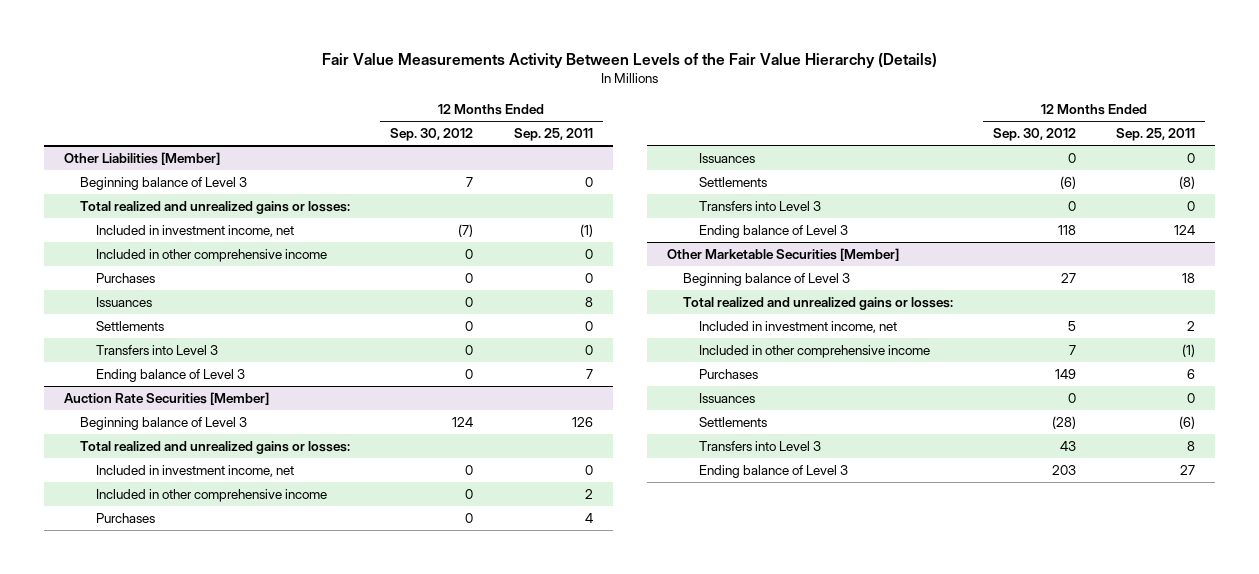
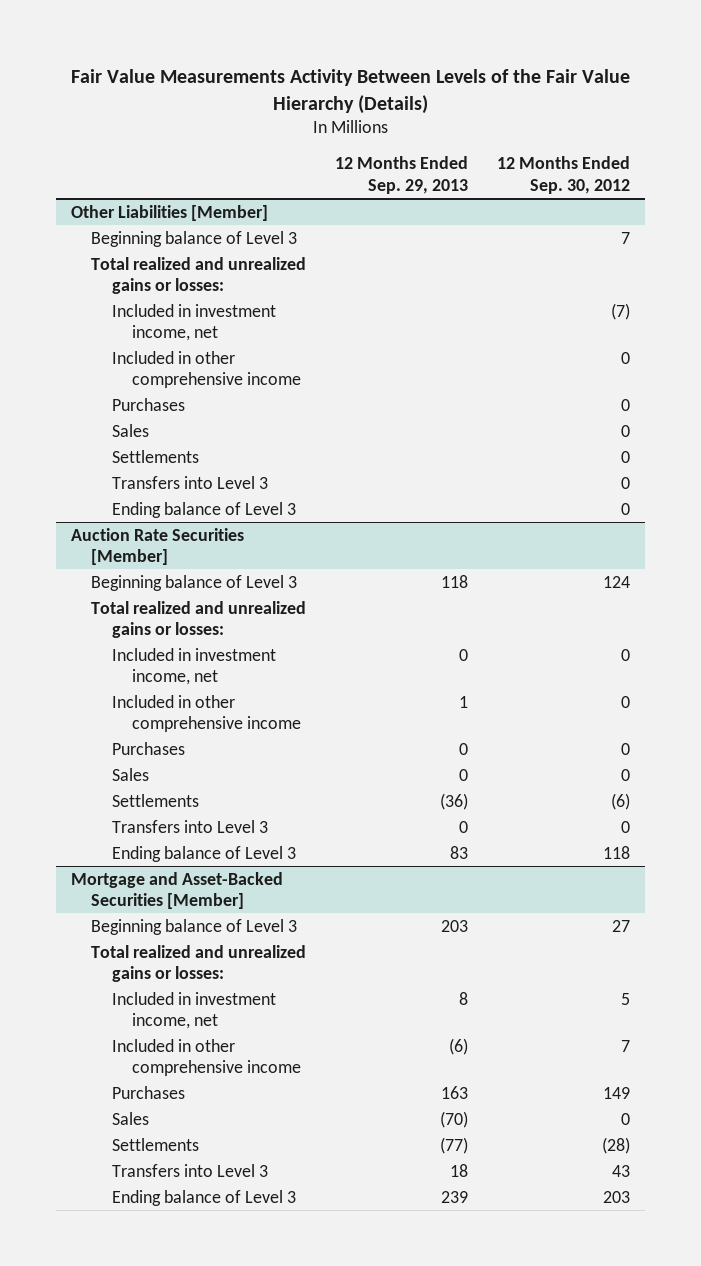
[513,128,593,142] Sep. 25, 2011 -> none
none -> [335,156,469,194] 12 Months Ended Sep. 29, 2013
[96,297,153,308] Issuances -> [111,423,149,437] Sales
[698,153,755,164] Issuances -> [111,767,149,781] Sales
[666,248,899,262] Other Marketable Securities [Member] -> none
none -> [70,871,283,909] Mortgage and Asset-Backed Securities [Member]
[698,393,755,404] Issuances -> [111,1111,149,1125] Sales

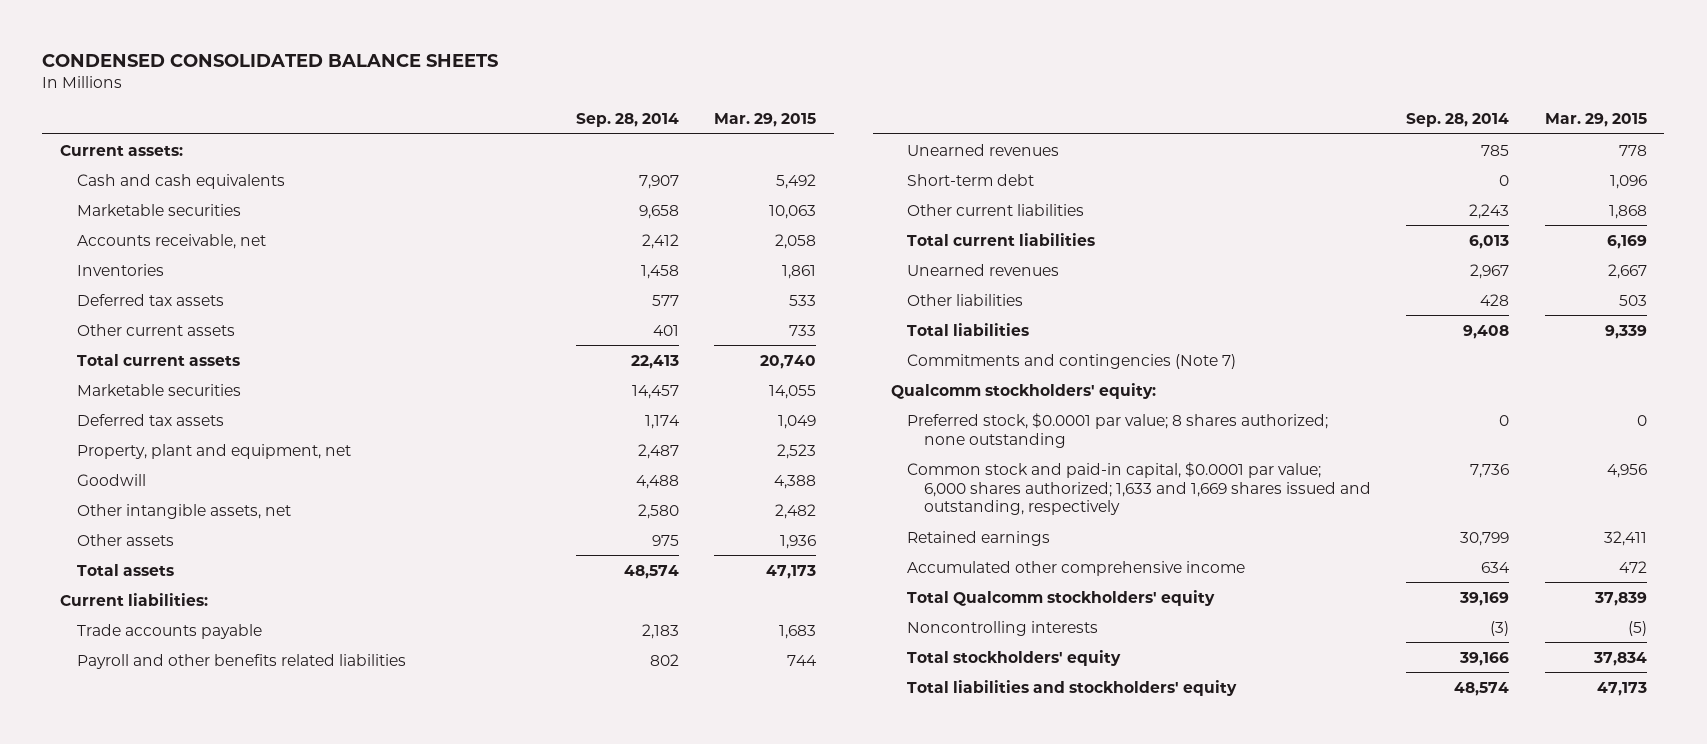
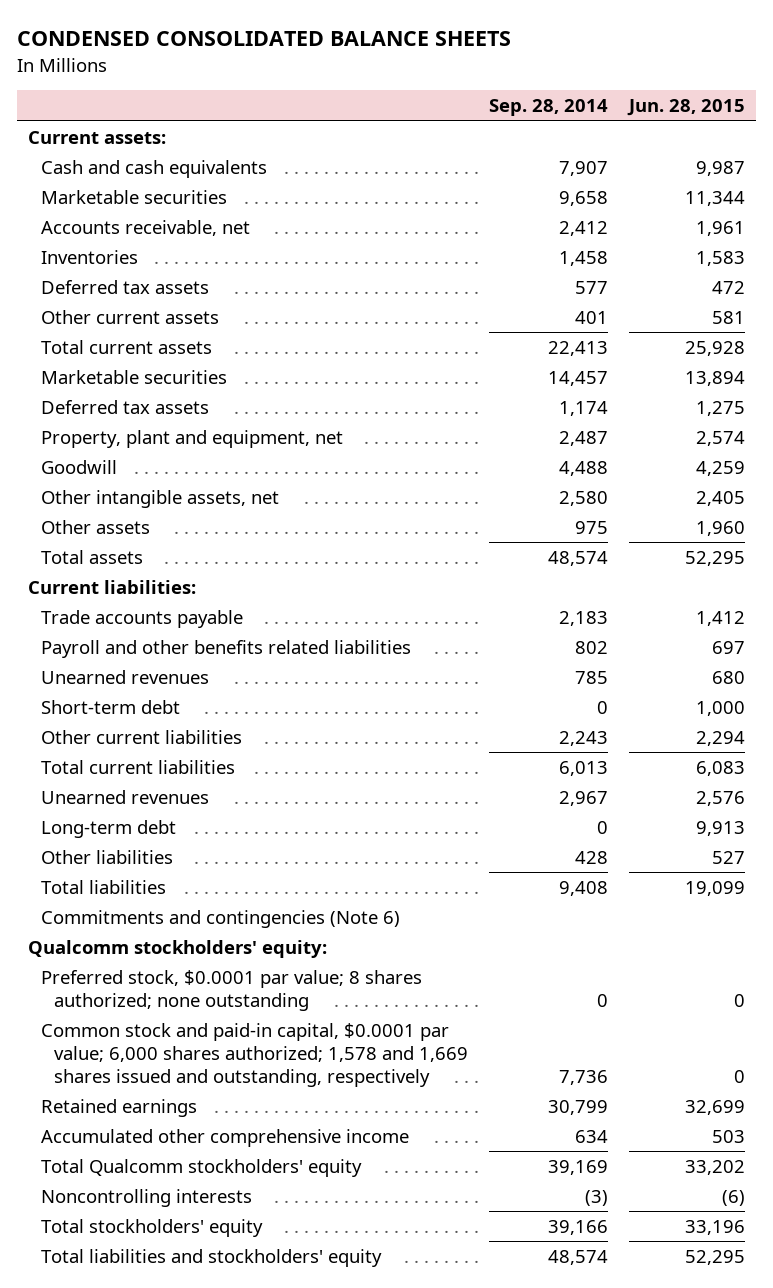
[714,113,817,128] Mar. 29, 2015 -> none
none -> [627,99,746,117] Jun. 28, 2015
none -> [40,819,176,838] Long-term debt
[907,353,1237,369] Commitments and contingencies (Note 7) -> [40,909,400,928] Commitments and contingencies (Note 6)
[907,461,1371,516] Common stock and paid-in capital, $0.0001 par value; 6,000 shares authorized; 1,633 and 1,669 shares issued and outstanding, respectively -> [40,1022,469,1087] Common stock and paid-in capital, $0.0001 par value; 6,000 shares authorized; 1,578 and 1,669 shares issued and outstanding, respectively

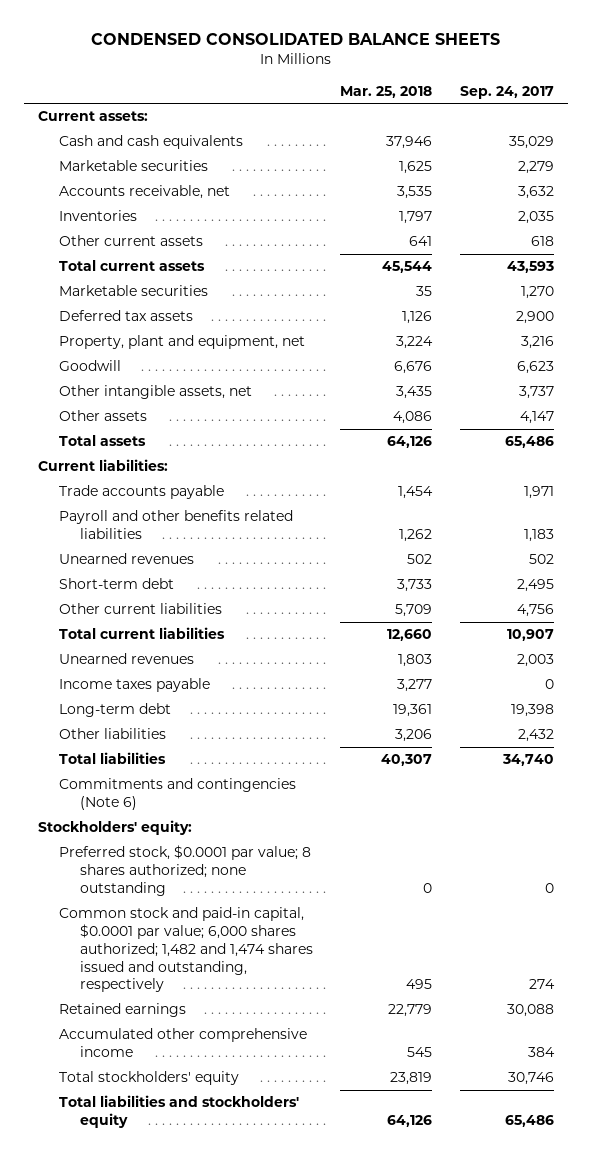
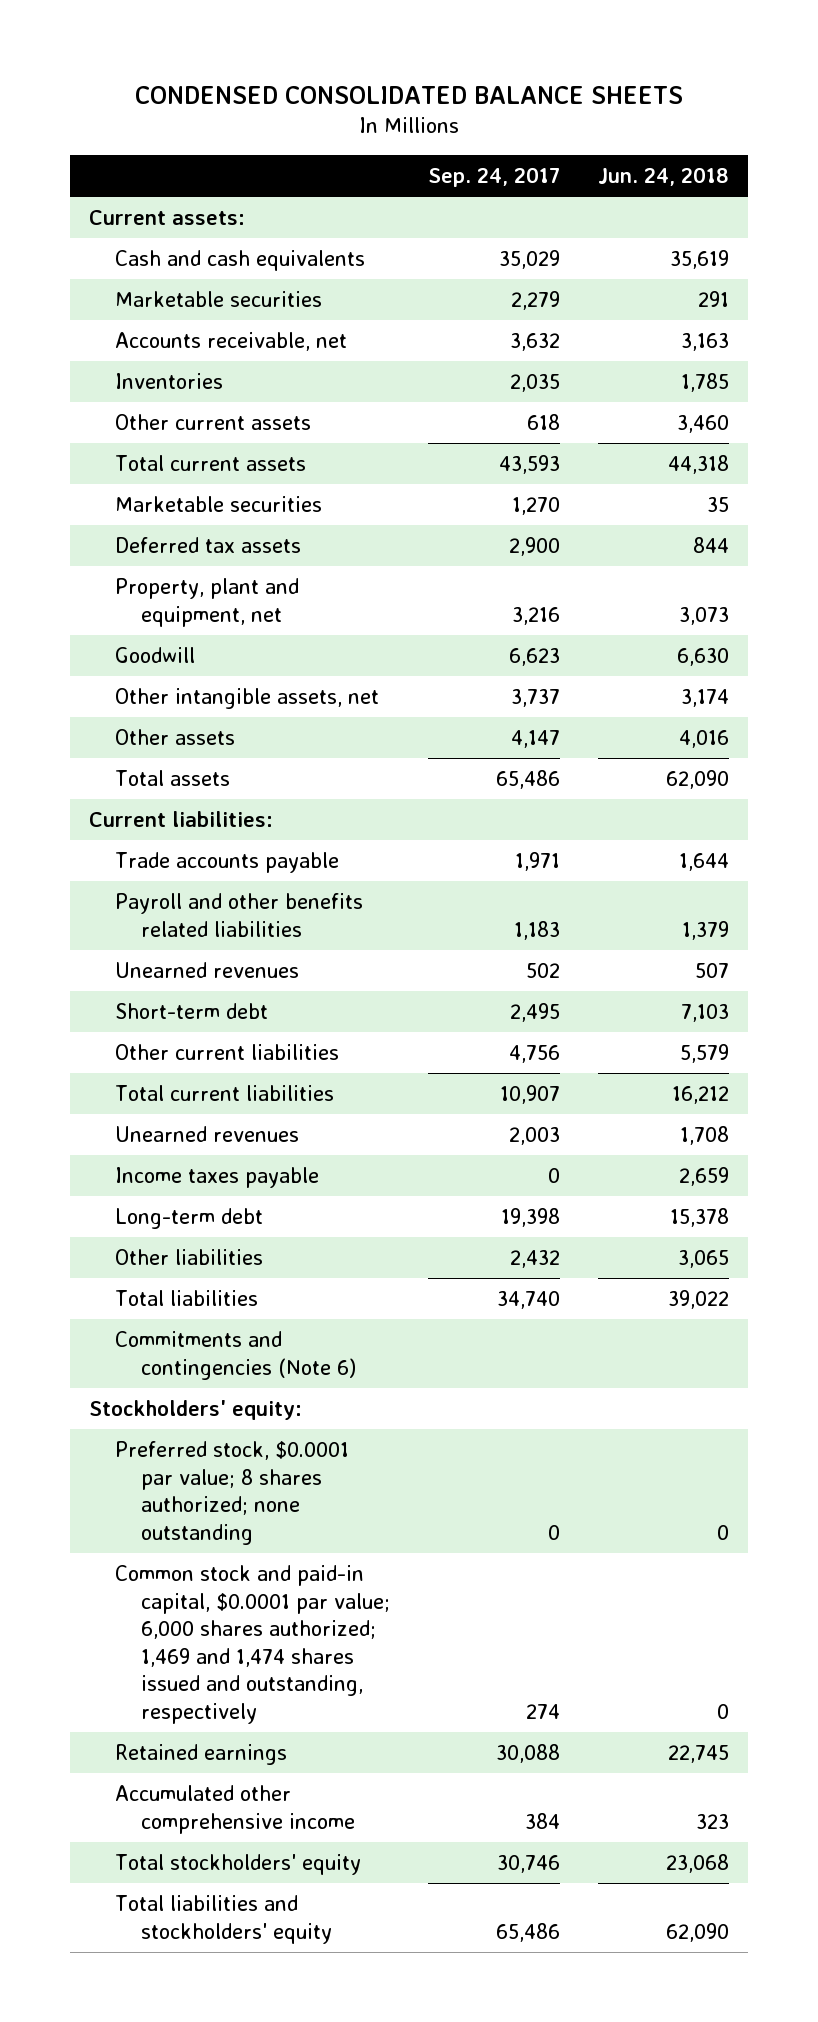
[340,85,433,98] Mar. 25, 2018 -> none
none -> [597,167,729,187] Jun. 24, 2018
[58,907,313,993] Common stock and paid-in capital, $0.0001 par value; 6,000 shares authorized; 1,482 and 1,474 shares issued and outstanding, respectively -> [114,1565,391,1724] Common stock and paid-in capital, $0.0001 par value; 6,000 shares authorized; 1,469 and 1,474 shares issued and outstanding, respectively

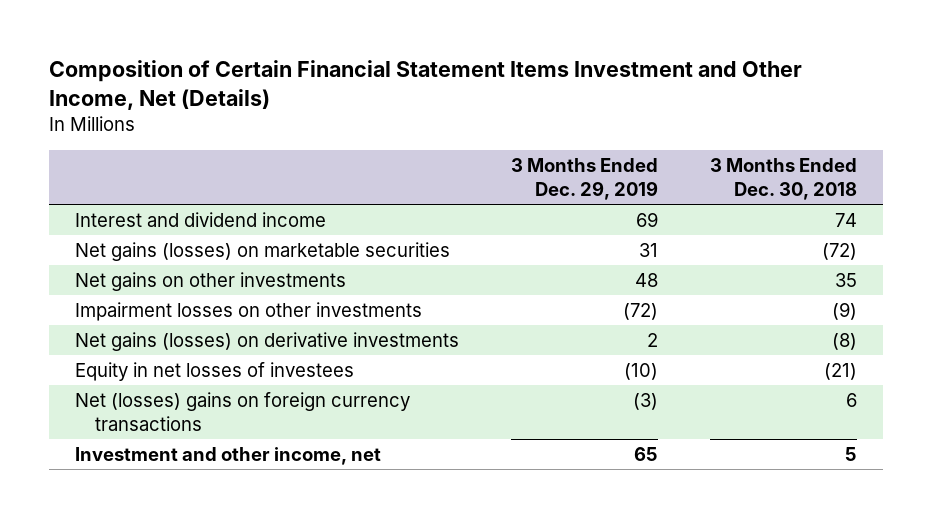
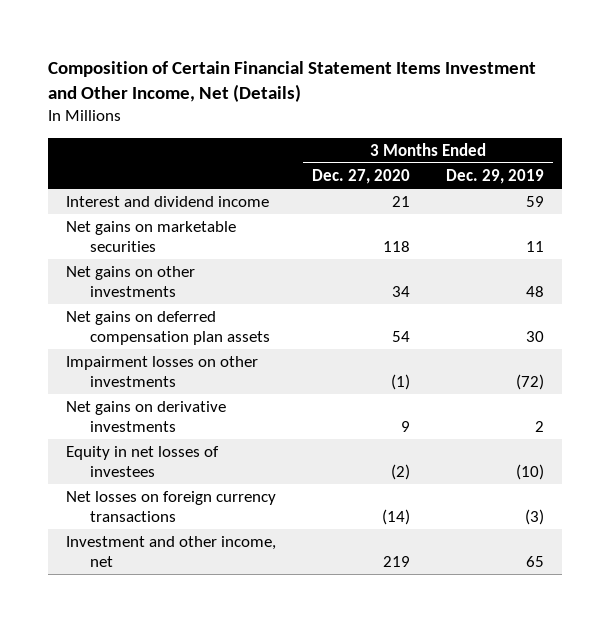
[709,158,857,200] 3 Months Ended Dec. 30, 2018 -> none
none -> [311,168,410,184] Dec. 27, 2020
[635,212,658,228] 69 -> [525,195,544,207] 59
[74,242,450,262] Net gains (losses) on marketable securities -> [66,220,237,252] Net gains on marketable securities
[638,243,658,258] 31 -> [525,240,544,252] 11
none -> [66,310,271,345] Net gains on deferred compensation plan assets
[74,332,459,352] Net gains (losses) on derivative investments -> [66,400,227,432] Net gains on derivative investments
[74,392,410,431] Net (losses) gains on foreign currency transactions -> [66,490,277,522] Net losses on foreign currency transactions

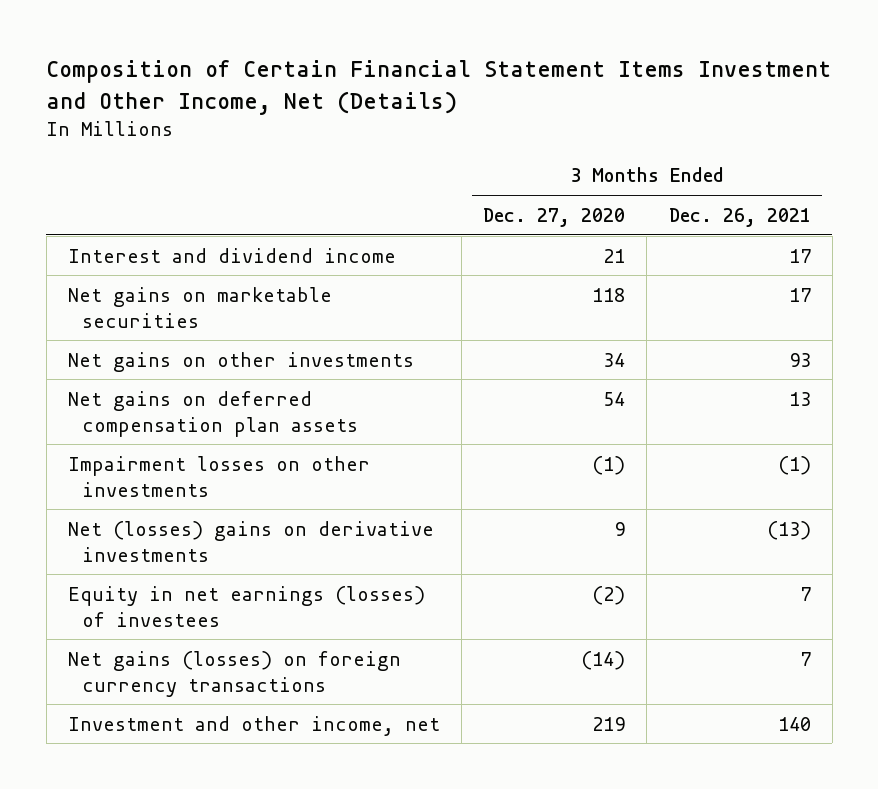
[445,168,544,184] Dec. 29, 2019 -> none
none -> [668,207,811,227] Dec. 26, 2021
[66,400,227,432] Net gains on derivative investments -> [67,520,434,562] Net (losses) gains on derivative investments
[66,445,220,477] Equity in net losses of investees -> [67,585,425,627] Equity in net earnings (losses) of investees
[66,490,277,522] Net losses on foreign currency transactions -> [67,650,401,697] Net gains (losses) on foreign currency transactions

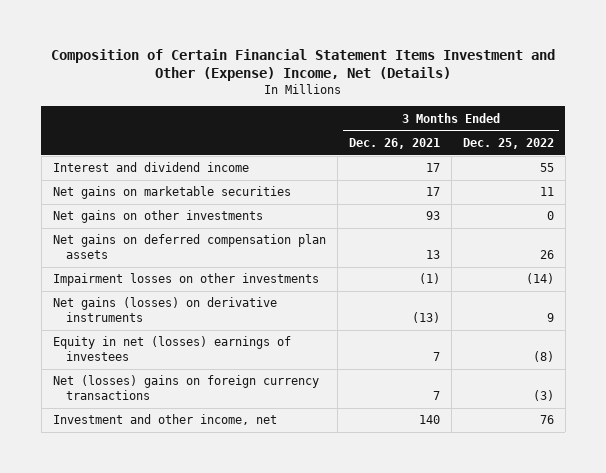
[46,60,832,115] Composition of Certain Financial Statement Items Investment and Other Income, Net (Details) -> [51,48,556,82] Composition of Certain Financial Statement Items Investment and Other (Expense) Income, Net (Details)
[483,207,626,227] Dec. 27, 2020 -> none
none -> [462,137,554,149] Dec. 25, 2022
[67,520,434,562] Net (losses) gains on derivative investments -> [52,297,277,323] Net gains (losses) on derivative instruments
[67,585,425,627] Equity in net earnings (losses) of investees -> [52,336,291,362] Equity in net (losses) earnings of investees
[67,650,401,697] Net gains (losses) on foreign currency transactions -> [52,375,319,401] Net (losses) gains on foreign currency transactions

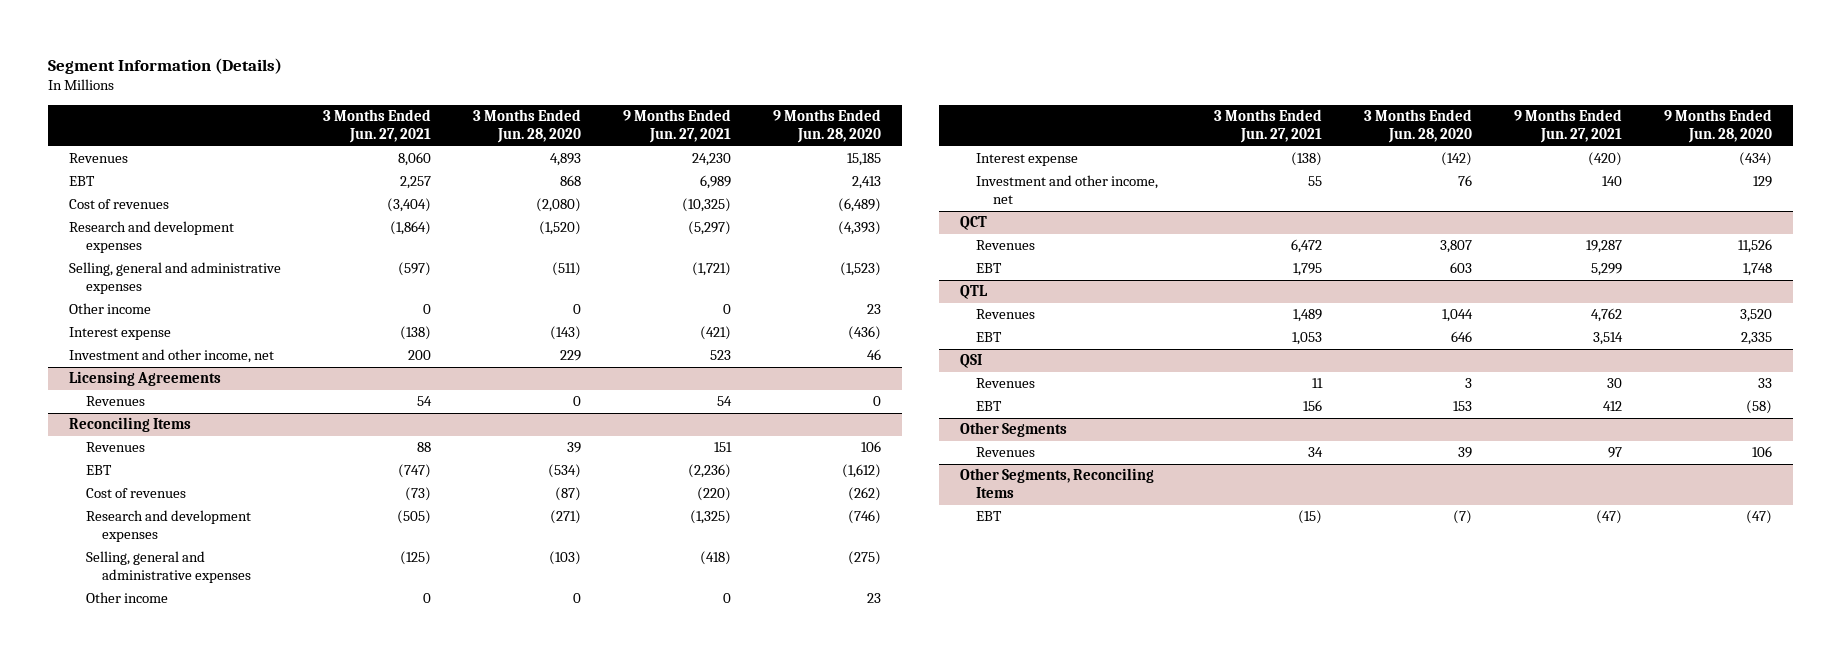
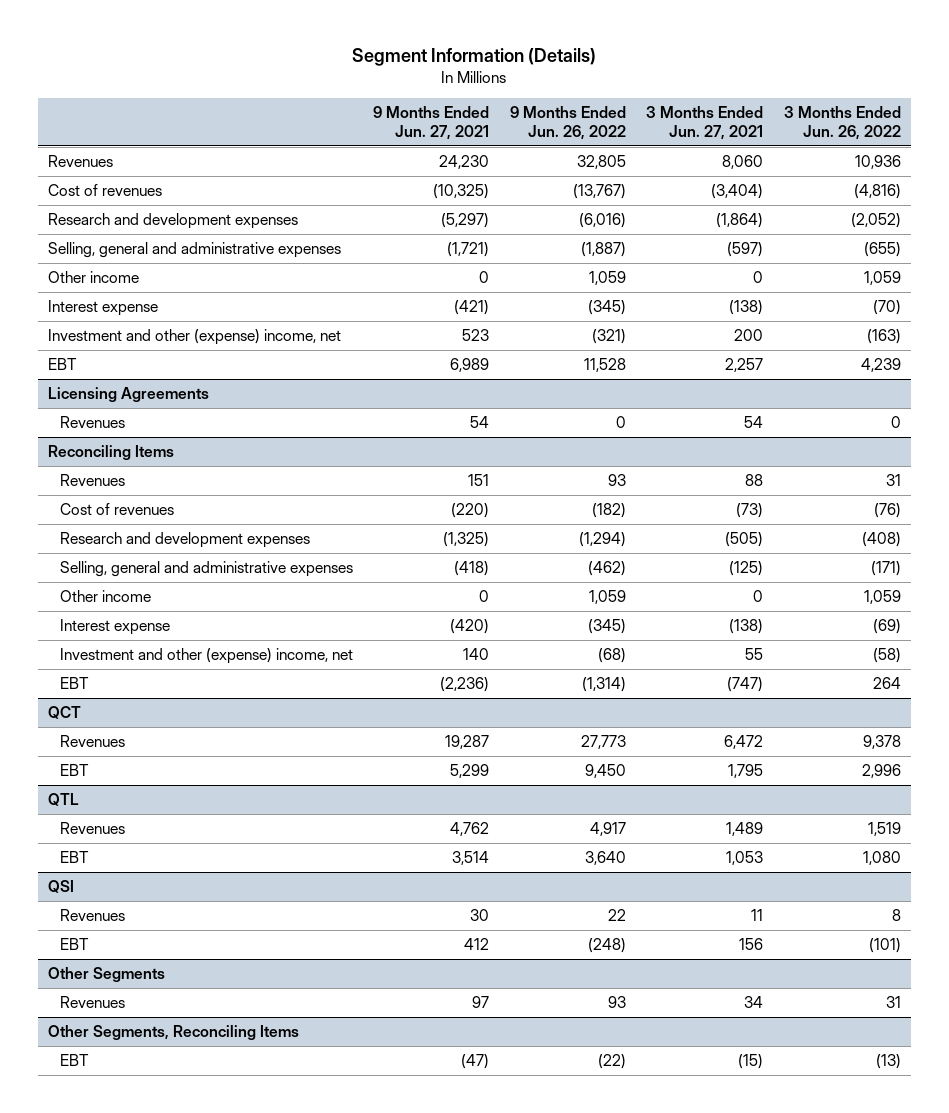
[473,109,582,144] 3 Months Ended Jun. 28, 2020 -> none
[773,109,882,144] 9 Months Ended Jun. 28, 2020 -> none
none -> [509,106,626,140] 9 Months Ended Jun. 26, 2022
none -> [783,106,901,140] 3 Months Ended Jun. 26, 2022
[69,349,275,364] Investment and other income, net -> [47,329,341,346] Investment and other (expense) income, net
[69,176,96,187] EBT -> [47,358,77,371] EBT
[976,175,1159,205] Investment and other income, net -> [59,648,353,665] Investment and other (expense) income, net
[85,465,112,476] EBT -> [59,677,89,690] EBT

